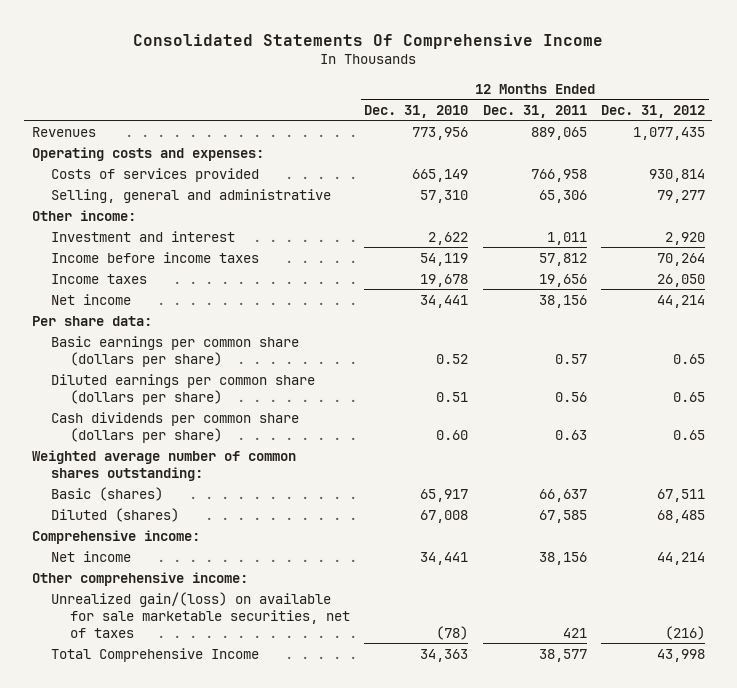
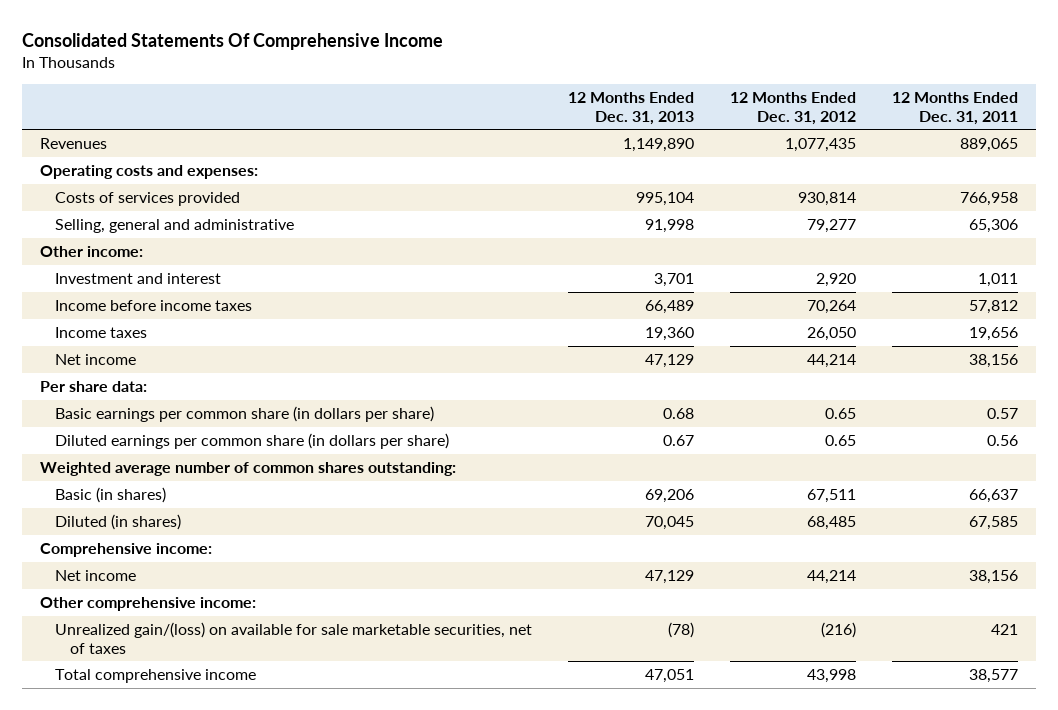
[364,104,469,118] Dec. 31, 2010 -> none
none -> [568,92,695,125] 12 Months Ended Dec. 31, 2013
[50,411,299,443] Cash dividends per common share (dollars per share) -> none
[50,335,299,367] Basic earnings per common share (dollars per share) -> [54,406,434,423] Basic earnings per common share (in dollars per share)
[50,373,315,405] Diluted earnings per common share (dollars per share) -> [54,433,449,450] Diluted earnings per common share (in dollars per share)
[50,486,163,501] Basic (shares) -> [54,487,166,504] Basic (in shares)
[50,507,179,522] Diluted (shares) -> [54,514,181,531] Diluted (in shares)
[50,647,259,662] Total Comprehensive Income -> [54,669,256,684] Total comprehensive income

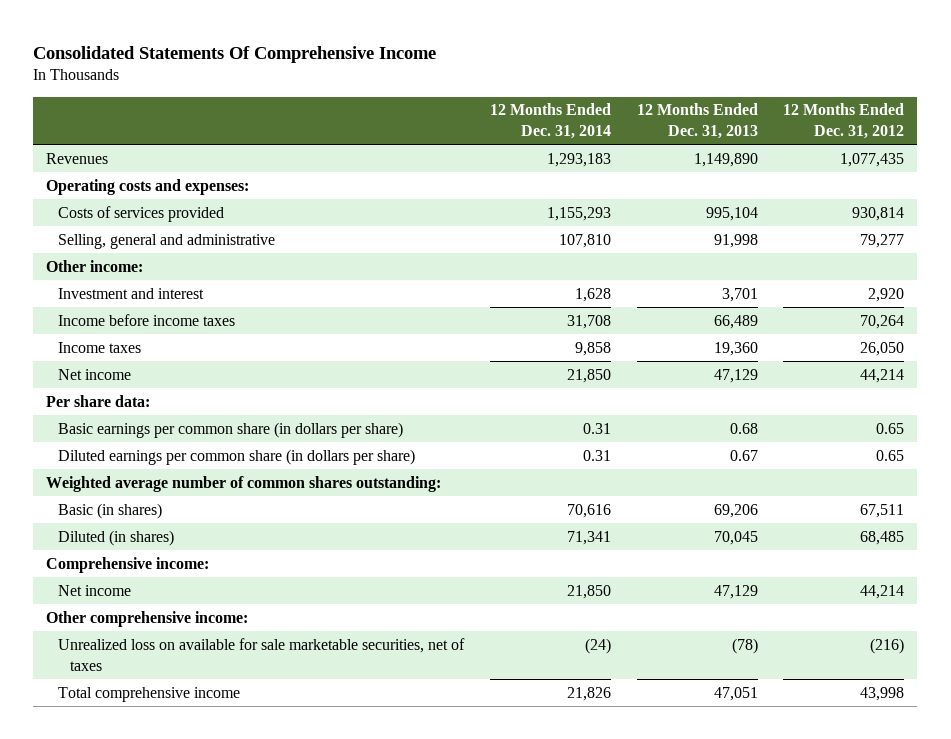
[892,92,1019,125] 12 Months Ended Dec. 31, 2011 -> none
none -> [490,103,612,140] 12 Months Ended Dec. 31, 2014
[54,622,532,654] Unrealized gain/(loss) on available for sale marketable securities, net of taxes -> [58,637,466,671] Unrealized loss on available for sale marketable securities, net of taxes

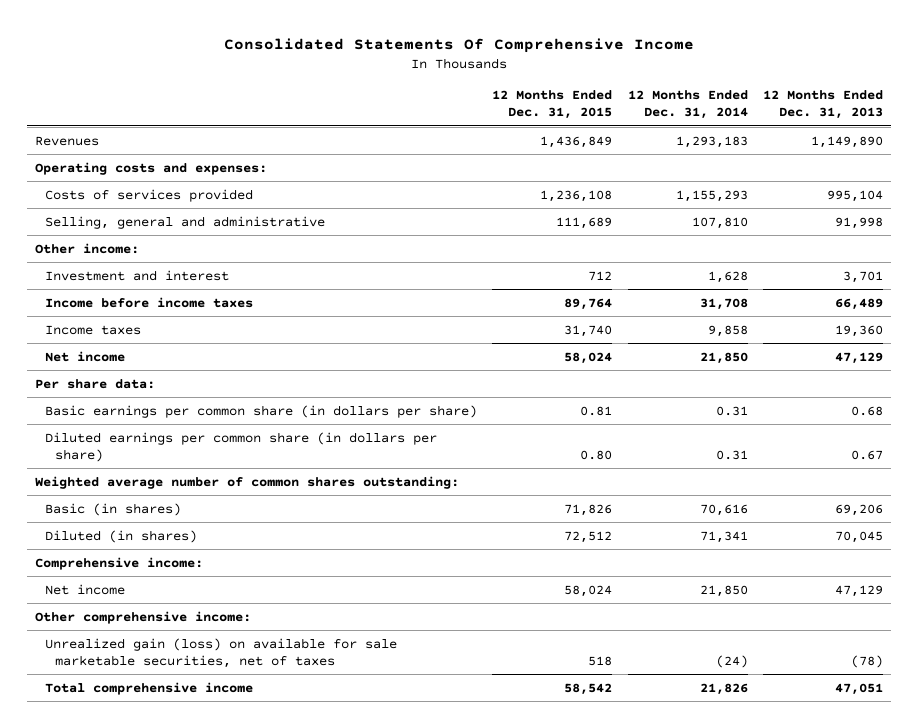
[783,103,905,140] 12 Months Ended Dec. 31, 2012 -> none
none -> [492,90,613,120] 12 Months Ended Dec. 31, 2015
[58,637,466,671] Unrealized loss on available for sale marketable securities, net of taxes -> [44,637,397,668] Unrealized gain (loss) on available for sale marketable securities, net of taxes

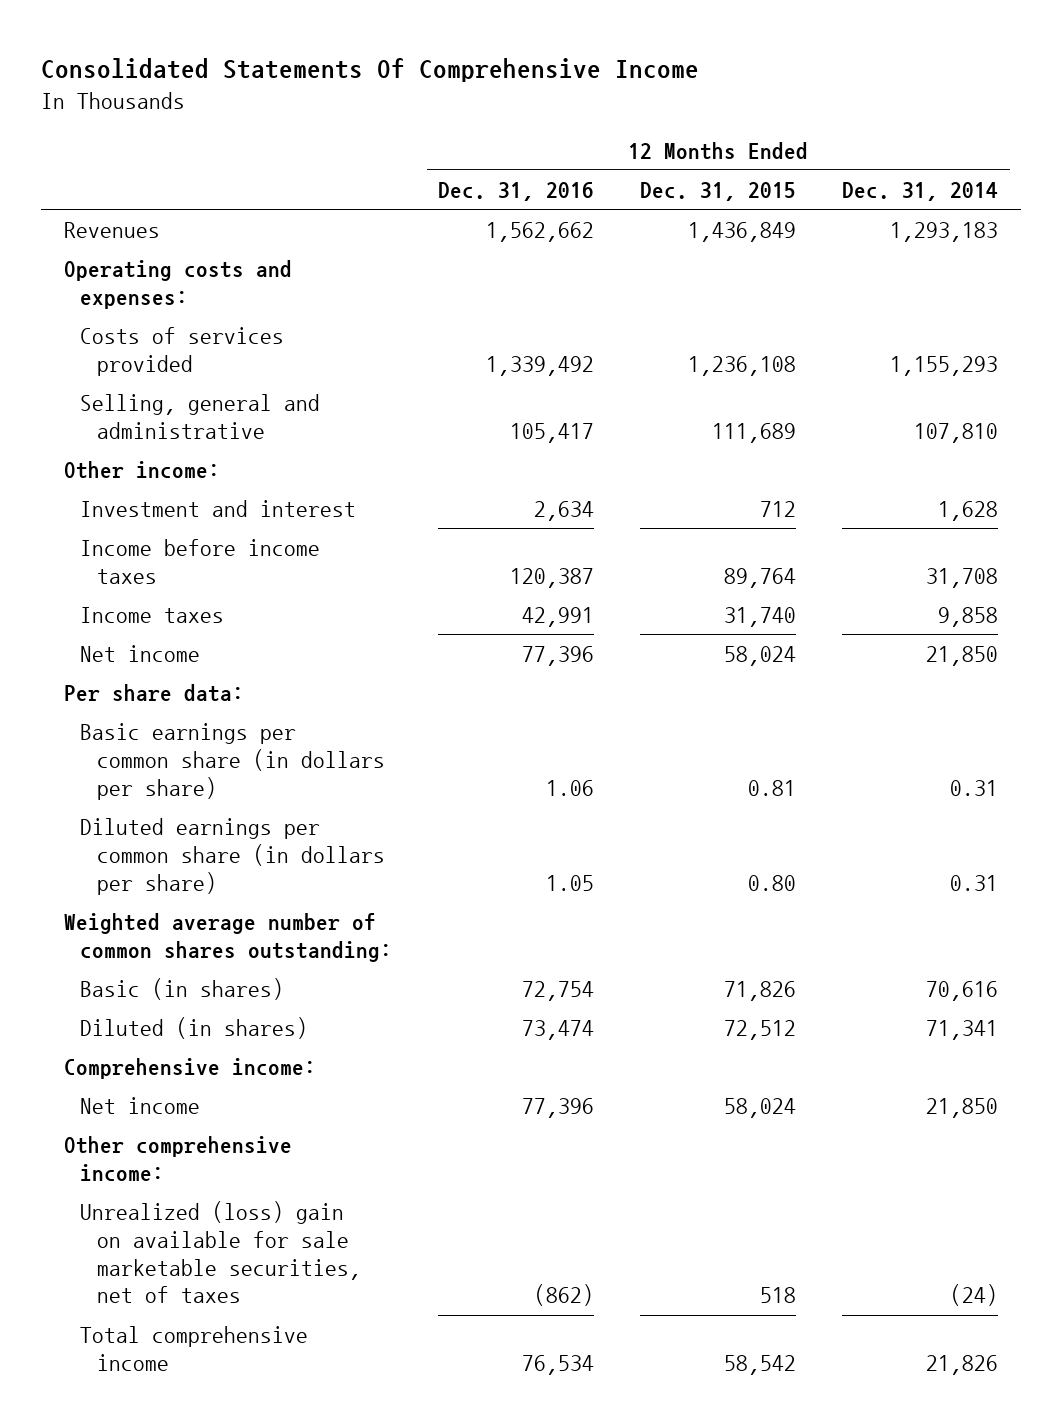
[763,90,884,120] 12 Months Ended Dec. 31, 2013 -> none
none -> [438,181,595,201] Dec. 31, 2016
[44,637,397,668] Unrealized gain (loss) on available for sale marketable securities, net of taxes -> [80,1200,361,1304] Unrealized (loss) gain on available for sale marketable securities, net of taxes

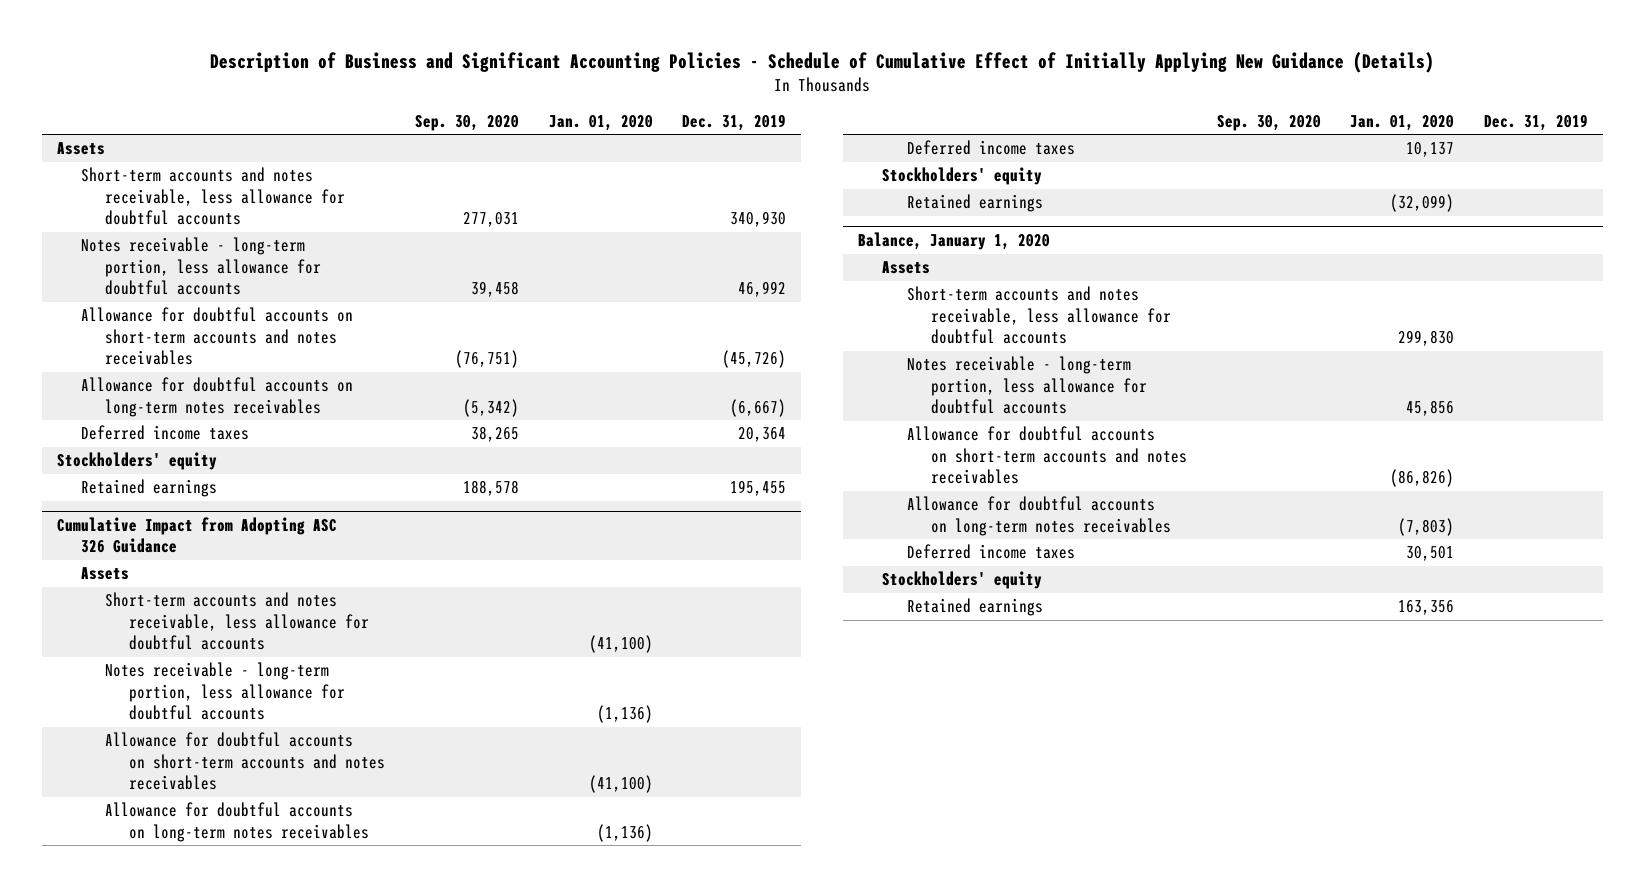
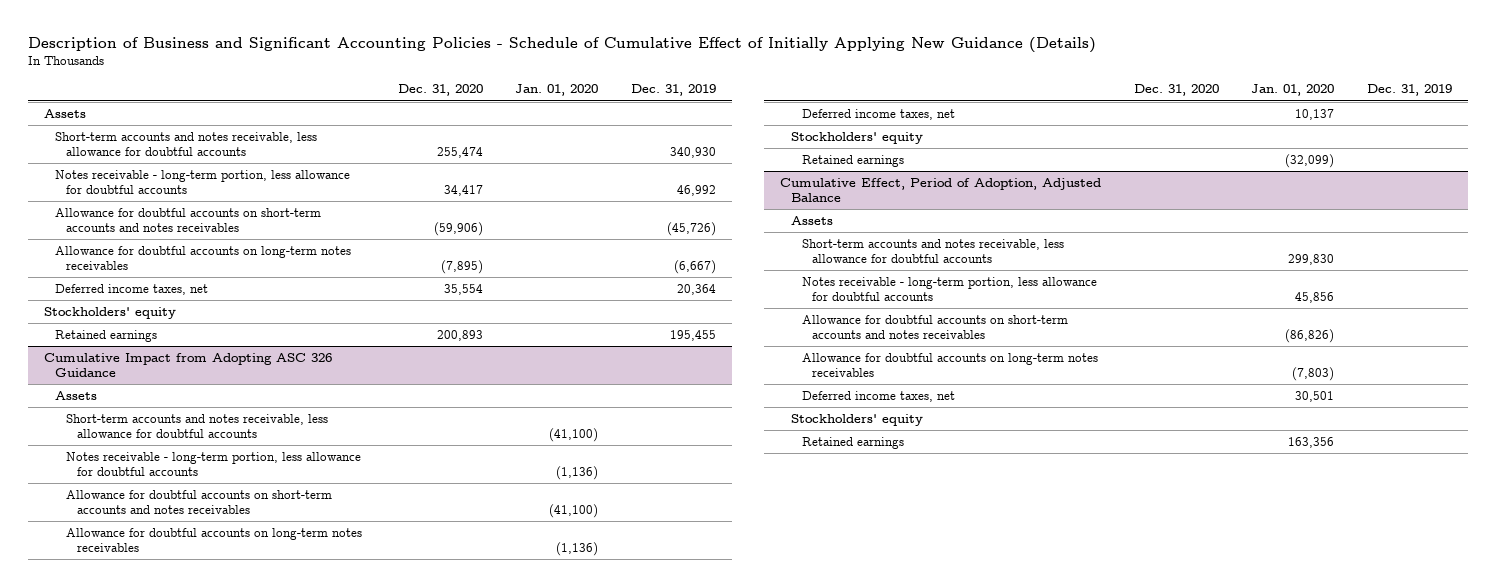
[415,114,520,131] Sep. 30, 2020 -> none
none -> [397,84,483,97] Dec. 31, 2020
[80,425,249,441] Deferred income taxes -> [55,283,209,295] Deferred income taxes, net
[906,140,1075,156] Deferred income taxes -> [801,108,955,120] Deferred income taxes, net
[858,232,1051,251] Balance, January 1, 2020 -> [780,177,1102,202] Cumulative Effect, Period of Adoption, Adjusted Balance
[906,544,1075,560] Deferred income taxes -> [801,390,955,402] Deferred income taxes, net

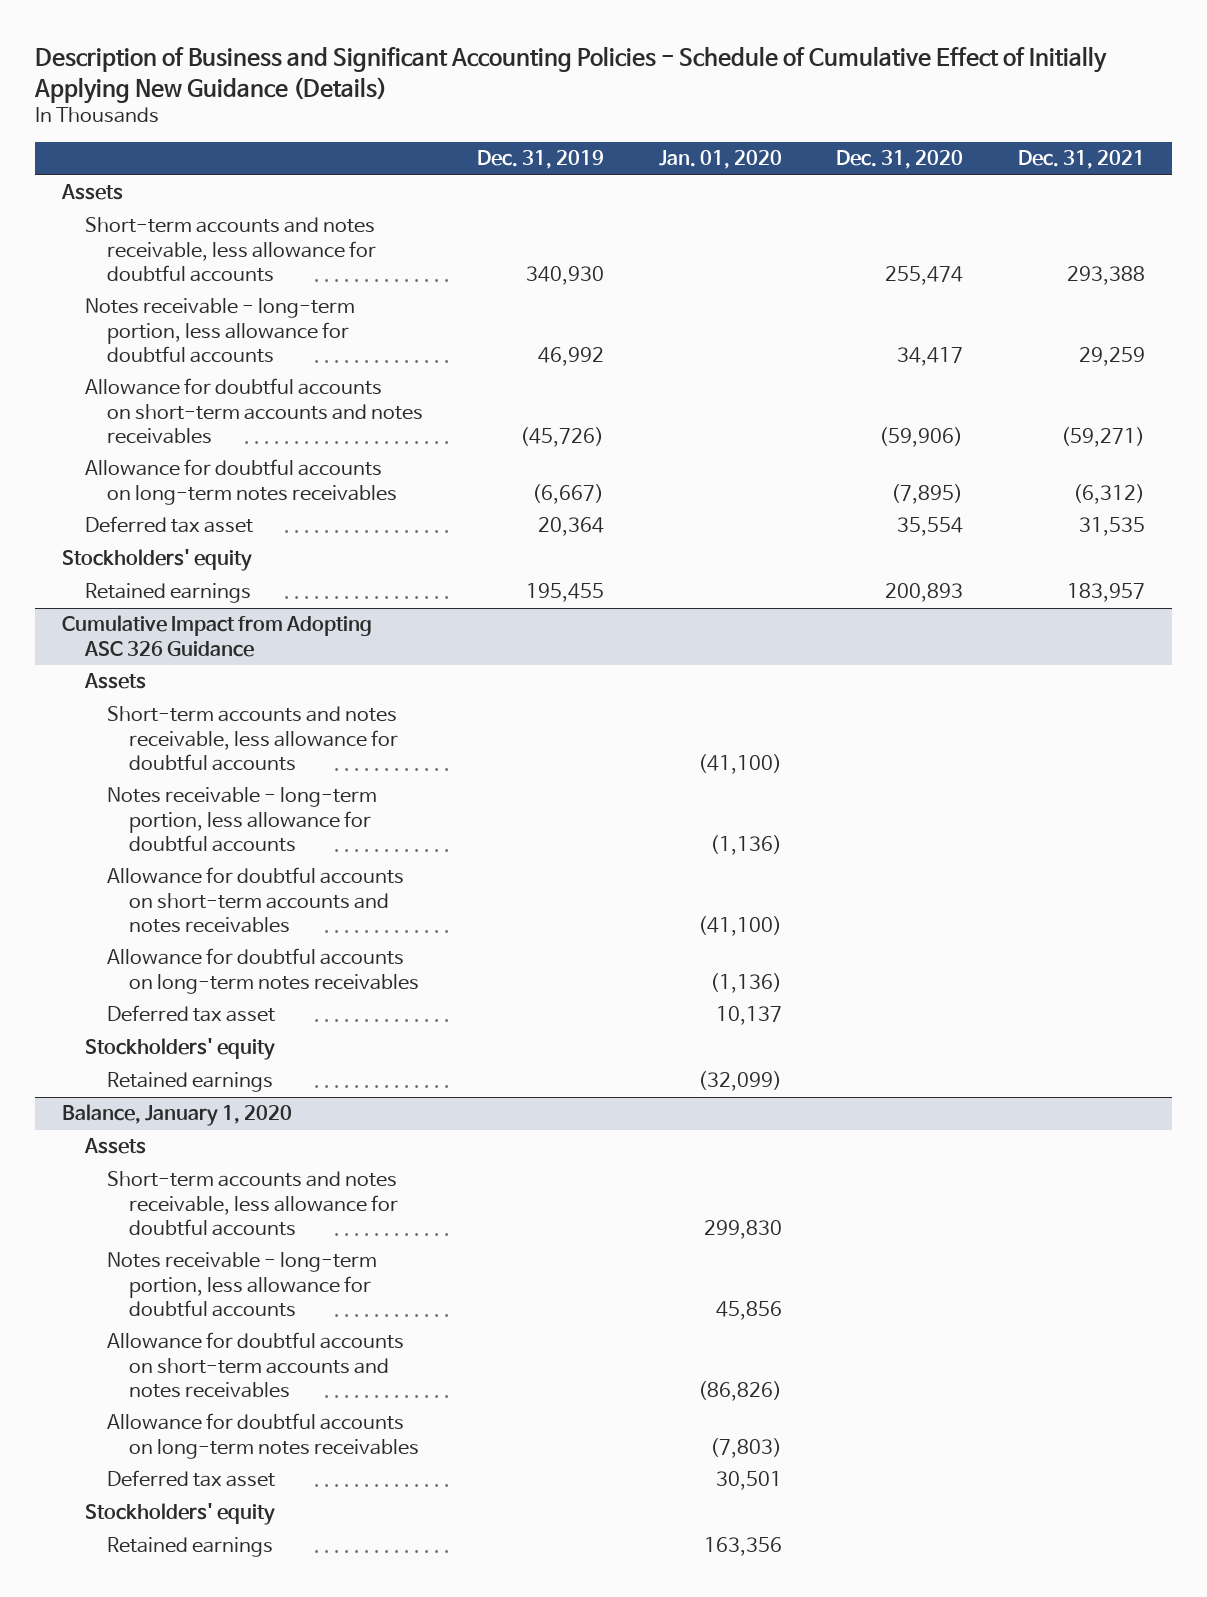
none -> [1017,150,1145,170] Dec. 31, 2021
[55,283,209,295] Deferred income taxes, net -> [84,516,253,534] Deferred tax asset
[801,108,955,120] Deferred income taxes, net -> [106,1005,275,1023] Deferred tax asset
[780,177,1102,202] Cumulative Effect, Period of Adoption, Adjusted Balance -> [62,1104,293,1127] Balance, January 1, 2020
[801,390,955,402] Deferred income taxes, net -> [106,1470,275,1488] Deferred tax asset

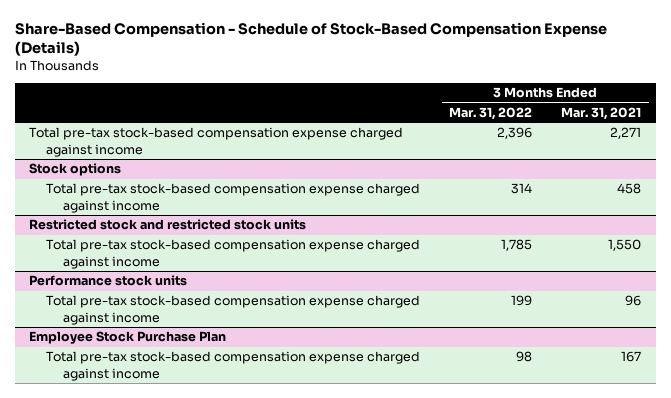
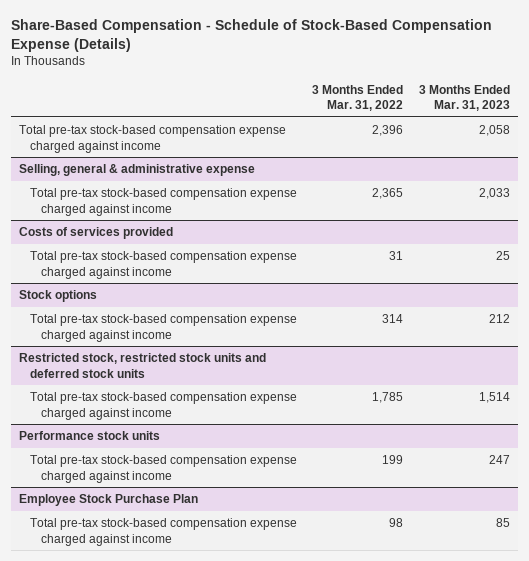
[561,107,642,121] Mar. 31, 2021 -> none
none -> [418,84,510,112] 3 Months Ended Mar. 31, 2023
none -> [18,164,255,177] Selling, general & administrative expense
none -> [29,188,297,216] Total pre-tax stock-based compensation expense charged against income
none -> [18,227,173,240] Costs of services provided
none -> [29,251,297,279] Total pre-tax stock-based compensation expense charged against income
[29,219,307,231] Restricted stock and restricted stock units -> [18,353,266,378] Restricted stock, restricted stock units and deferred stock units

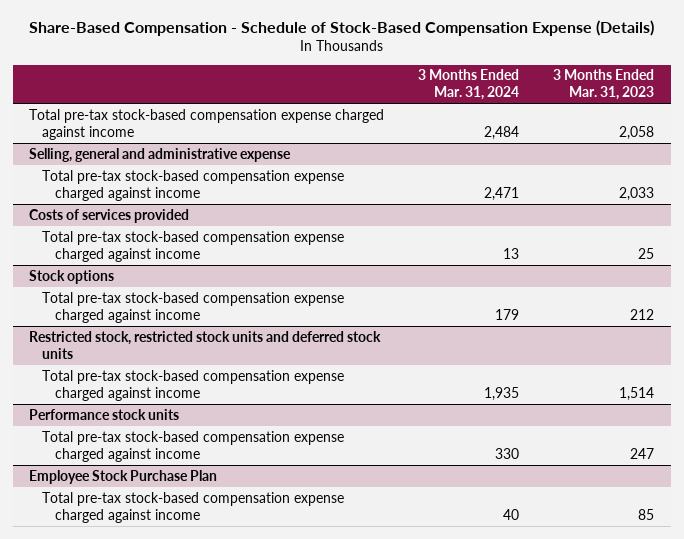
[312,84,404,112] 3 Months Ended Mar. 31, 2022 -> none
none -> [418,69,520,101] 3 Months Ended Mar. 31, 2024
[18,164,255,177] Selling, general & administrative expense -> [29,147,292,162] Selling, general and administrative expense

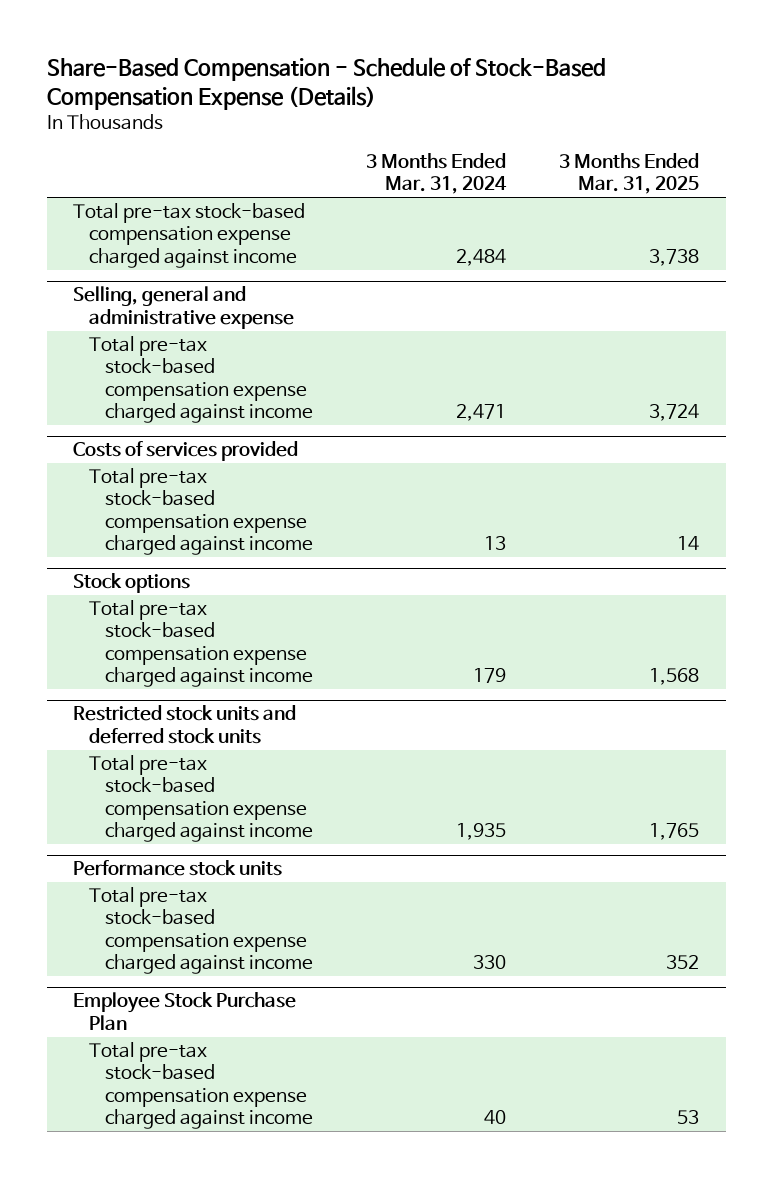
[553,69,655,101] 3 Months Ended Mar. 31, 2023 -> none
none -> [559,153,700,195] 3 Months Ended Mar. 31, 2025
[29,330,382,359] Restricted stock, restricted stock units and deferred stock units -> [73,705,297,744] Restricted stock units and deferred stock units

